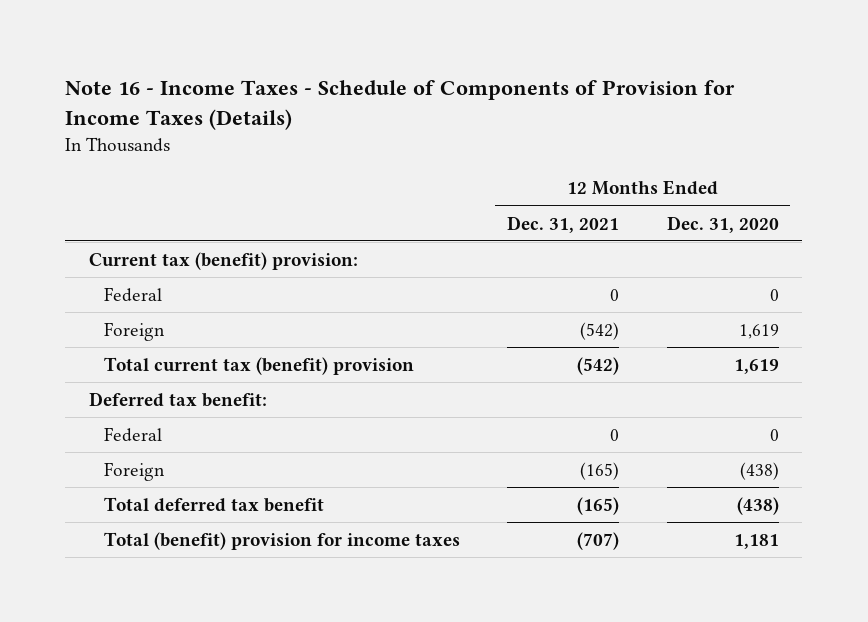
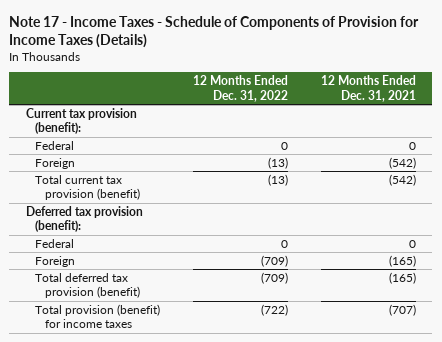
[65,80,736,130] Note 16 - Income Taxes - Schedule of Components of Provision for Income Taxes (Details) -> [9,16,420,49] Note 17 - Income Taxes - Schedule of Components of Provision for Income Taxes (Details)
[666,215,779,233] Dec. 31, 2020 -> none
none -> [193,75,289,102] 12 Months Ended Dec. 31, 2022
[89,251,359,270] Current tax (benefit) provision: -> [25,107,137,135] Current tax provision (benefit):
[103,356,414,375] Total current tax (benefit) provision -> [35,174,140,201] Total current tax provision (benefit)
[89,391,268,407] Deferred tax benefit: -> [25,205,143,233] Deferred tax provision (benefit):
[103,496,324,512] Total deferred tax benefit -> [35,272,140,299] Total deferred tax provision (benefit)
[103,531,460,550] Total (benefit) provision for income taxes -> [35,303,161,329] Total provision (benefit) for income taxes

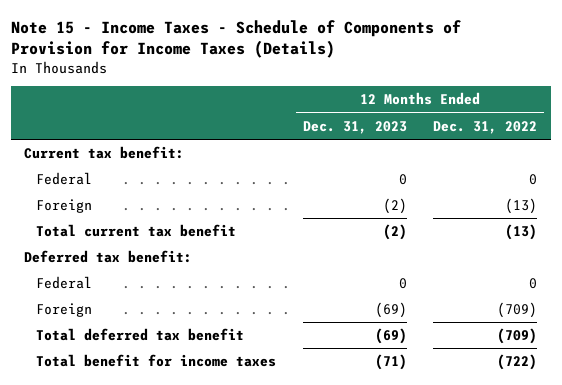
[9,16,420,49] Note 17 - Income Taxes - Schedule of Components of Provision for Income Taxes (Details) -> [11,19,462,58] Note 15 - Income Taxes - Schedule of Components of Provision for Income Taxes (Details)
[320,75,416,102] 12 Months Ended Dec. 31, 2021 -> none
none -> [302,120,407,134] Dec. 31, 2023
[25,107,137,135] Current tax provision (benefit): -> [24,146,185,160] Current tax benefit:
[35,174,140,201] Total current tax provision (benefit) -> [36,224,237,238] Total current tax benefit
[25,205,143,233] Deferred tax provision (benefit): -> [24,250,193,264] Deferred tax benefit:
[35,272,140,299] Total deferred tax provision (benefit) -> [36,328,245,342] Total deferred tax benefit
[35,303,161,329] Total provision (benefit) for income taxes -> [36,354,277,368] Total benefit for income taxes

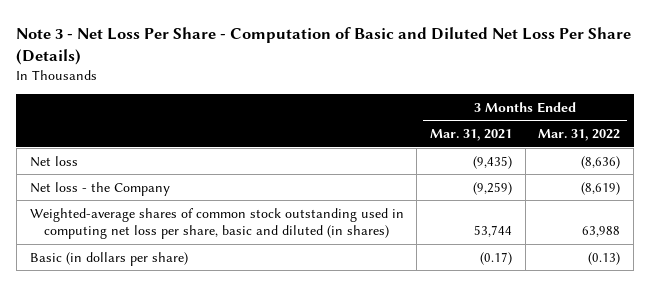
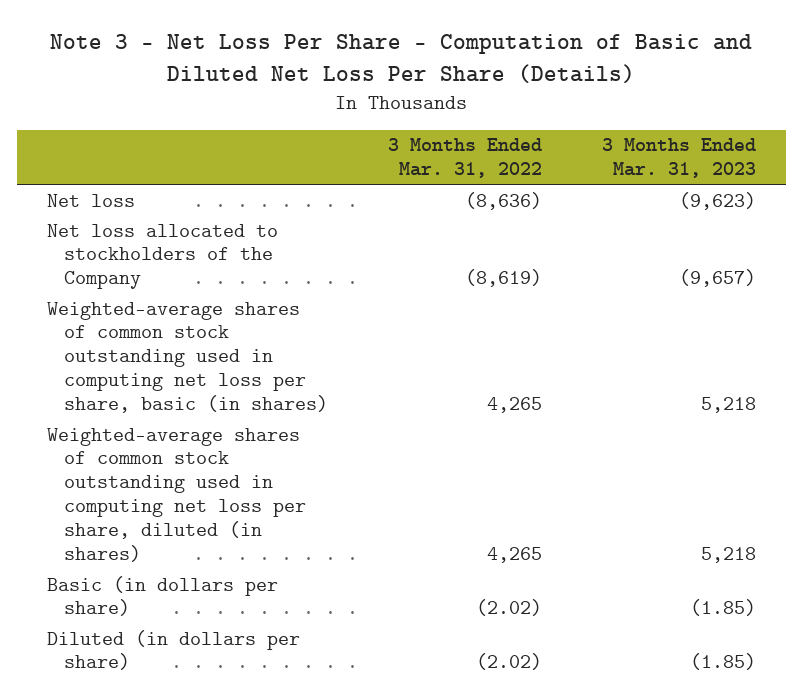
[430,129,513,142] Mar. 31, 2021 -> none
none -> [601,138,756,179] 3 Months Ended Mar. 31, 2023
[29,181,170,196] Net loss - the Company -> [47,223,279,290] Net loss allocated to stockholders of the Company
[29,207,404,240] Weighted-average shares of common stock outstanding used in computing net loss per share, basic and diluted (in shares) -> [47,301,328,413] Weighted-average shares of common stock outstanding used in computing net loss per share, basic (in shares)
[582,226,621,238] 63,988 -> [486,396,542,413] 4,265
none -> [47,427,306,562] Weighted-average shares of common stock outstanding used in computing net loss per share, diluted (in shares)
[588,251,621,265] (0.13) -> [475,599,542,617] (2.02)
none -> [47,629,301,671] Diluted (in dollars per share)

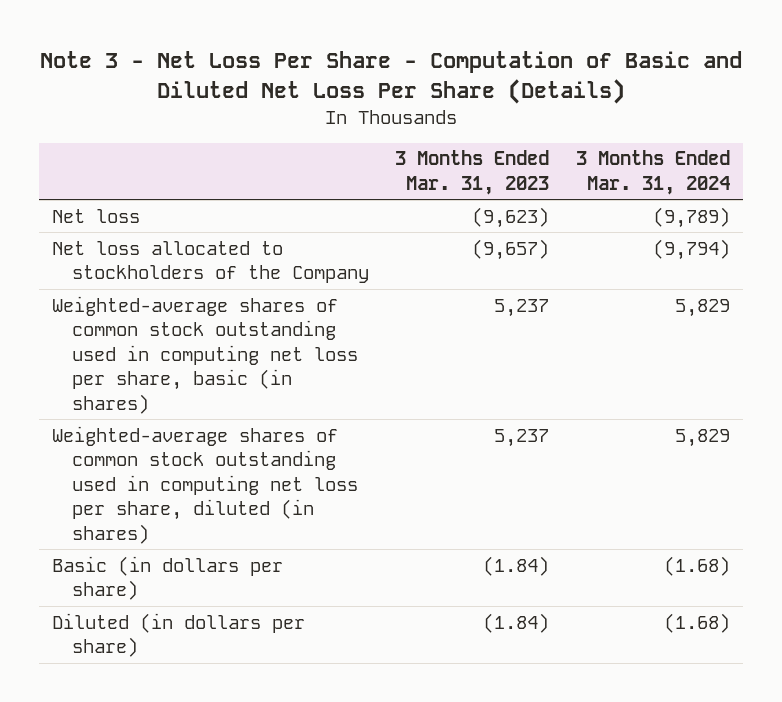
[387,138,542,179] 3 Months Ended Mar. 31, 2022 -> none
none -> [575,150,730,195] 3 Months Ended Mar. 31, 2024
[700,396,756,413] 5,218 -> [494,298,550,317] 5,237
[700,546,756,563] 5,218 -> [494,428,550,447] 5,237
[689,599,756,617] (1.85) -> [483,555,550,576] (1.84)
[689,653,756,671] (1.85) -> [483,612,550,633] (1.84)

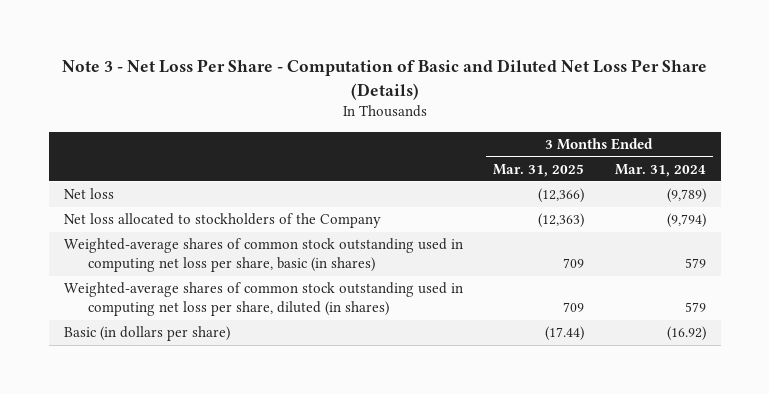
[395,150,550,195] 3 Months Ended Mar. 31, 2023 -> none
none -> [493,163,585,177] Mar. 31, 2025
[52,612,306,658] Diluted (in dollars per share) -> none
[674,298,730,317] 5,829 -> [684,258,706,269] 579
[674,428,730,447] 5,829 -> [684,302,706,313] 579
[663,555,730,576] (1.68) -> [666,326,706,342] (16.92)

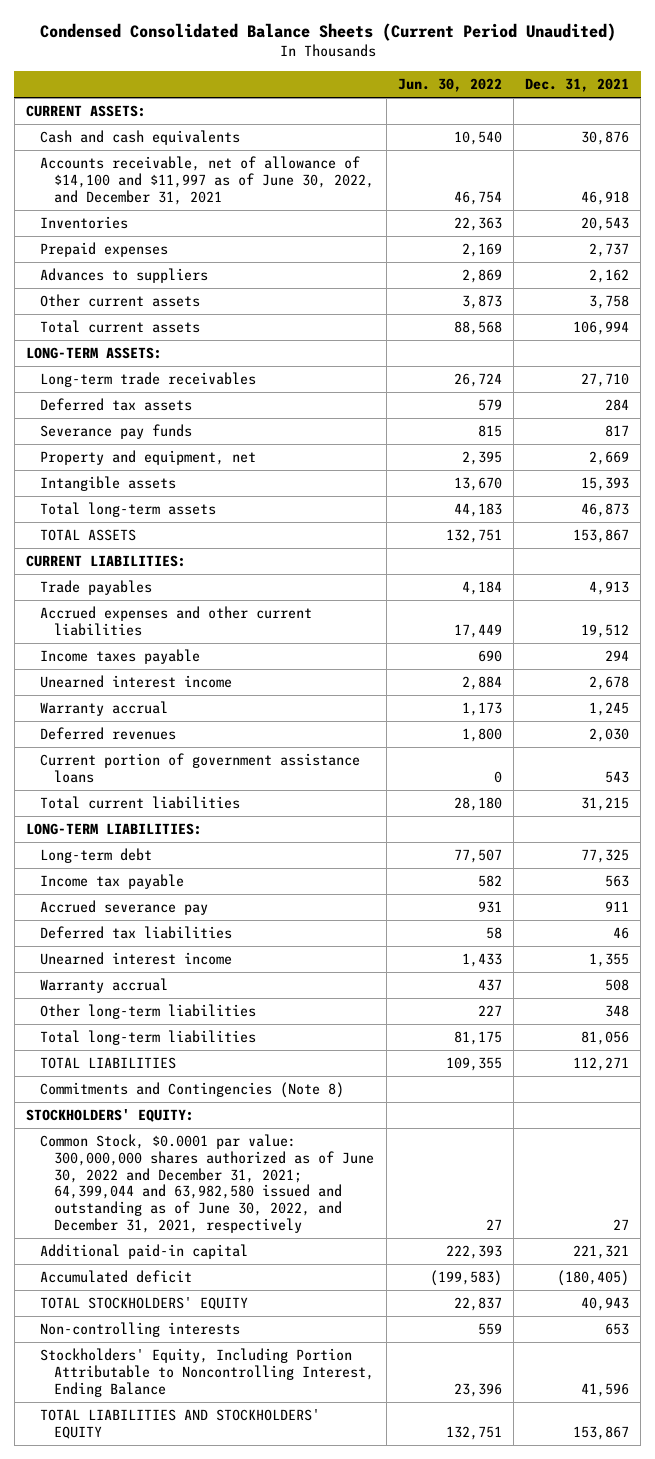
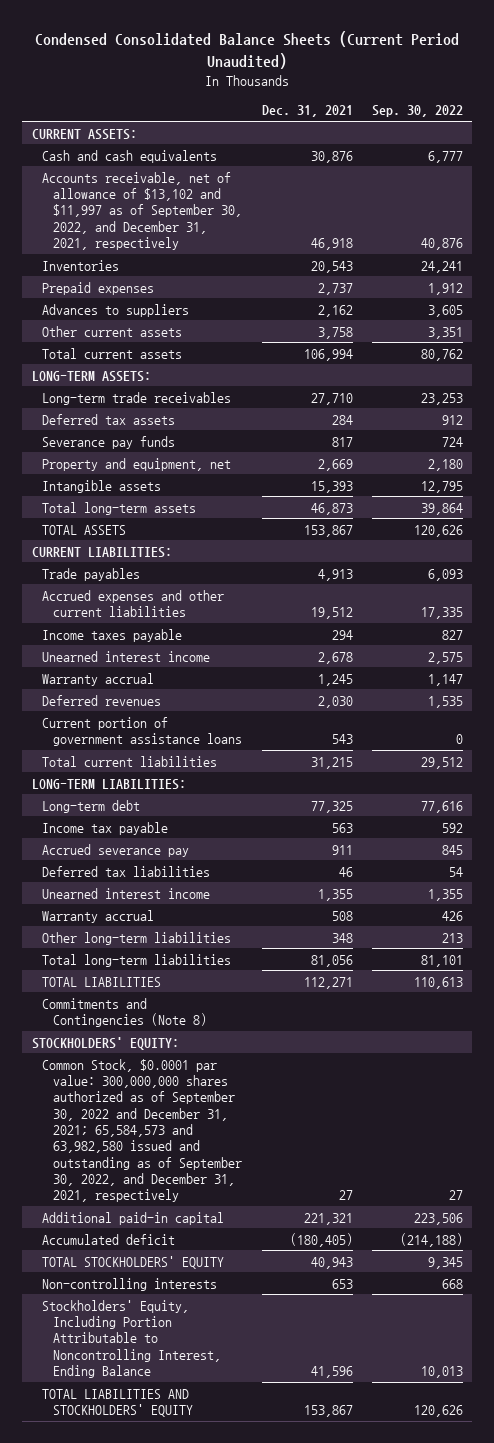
[397,78,502,93] Jun. 30, 2022 -> none
none -> [371,105,463,118] Sep. 30, 2022
[40,156,375,205] Accounts receivable, net of allowance of $14,100 and $11,997 as of June 30, 2022, and December 31, 2021 -> [42,171,243,250] Accounts receivable, net of allowance of $13,102 and $11,997 as of September 30, 2022, and December 31, 2021, respectively
[40,1134,375,1233] Common Stock, $0.0001 par value: 300,000,000 shares authorized as of June 30, 2022 and December 31, 2021; 64,399,044 and 63,982,580 issued and outstanding as of June 30, 2022, and December 31, 2021, respectively -> [42,1058,243,1203] Common Stock, $0.0001 par value: 300,000,000 shares authorized as of September 30, 2022 and December 31, 2021; 65,584,573 and 63,982,580 issued and outstanding as of September 30, 2022, and December 31, 2021, respectively

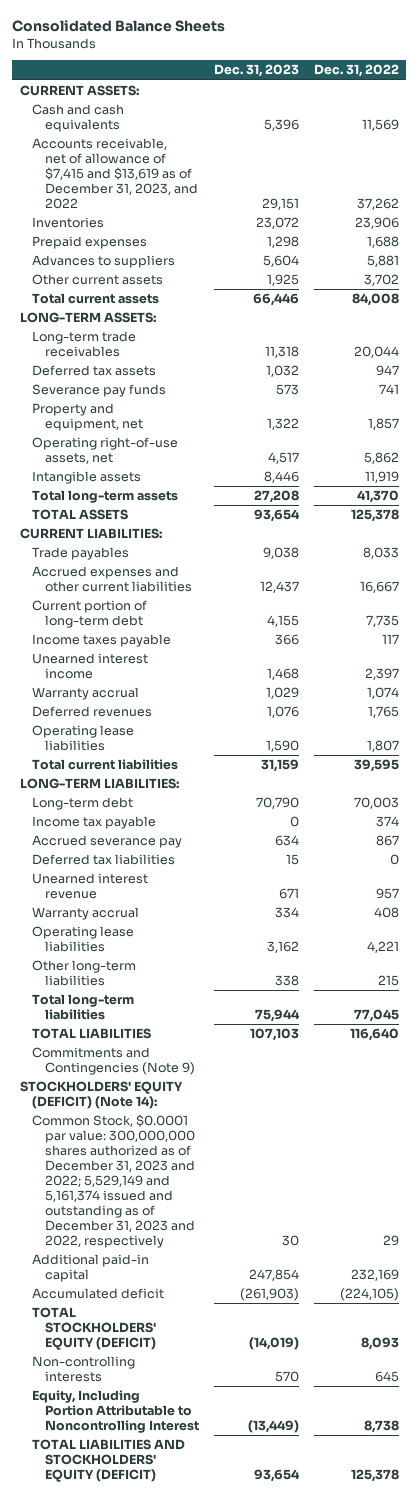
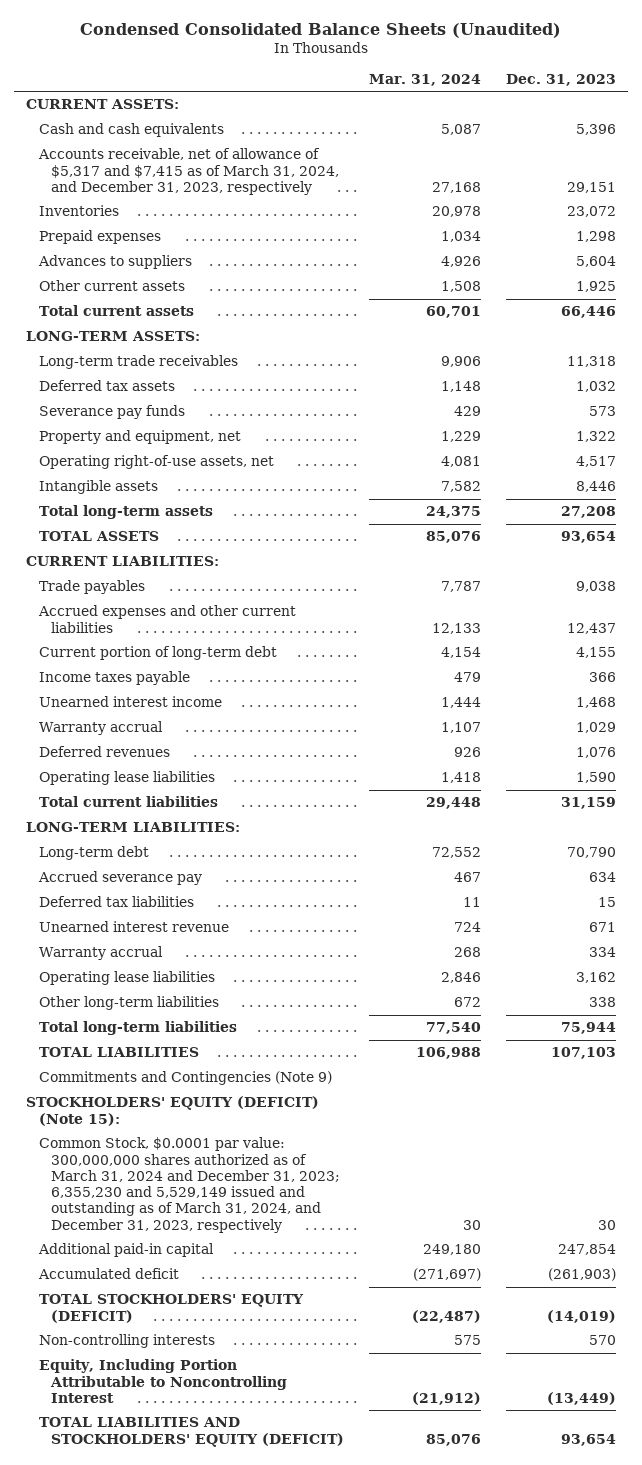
[12,20,226,33] Consolidated Balance Sheets -> [79,22,561,38] Condensed Consolidated Balance Sheets (Unaudited)
[313,64,399,78] Dec. 31, 2022 -> none
none -> [368,73,481,86] Mar. 31, 2024
[32,138,198,210] Accounts receivable, net of allowance of $7,415 and $13,619 as of December 31, 2023, and 2022 -> [37,148,340,195] Accounts receivable, net of allowance of $5,317 and $7,415 as of March 31, 2024, and December 31, 2023, respectively
[32,816,157,830] Income tax payable -> none
[19,1081,183,1110] STOCKHOLDERS' EQUITY (DEFICIT) (Note 14): -> [26,1096,320,1126] STOCKHOLDERS' EQUITY (DEFICIT) (Note 15):
[32,1114,195,1249] Common Stock, $0.0001 par value: 300,000,000 shares authorized as of December 31, 2023 and 2022; 5,529,149 and 5,161,374 issued and outstanding as of December 31, 2023 and 2022, respectively -> [38,1137,341,1233] Common Stock, $0.0001 par value: 300,000,000 shares authorized as of March 31, 2024 and December 31, 2023; 6,355,230 and 5,529,149 issued and outstanding as of March 31, 2024, and December 31, 2023, respectively

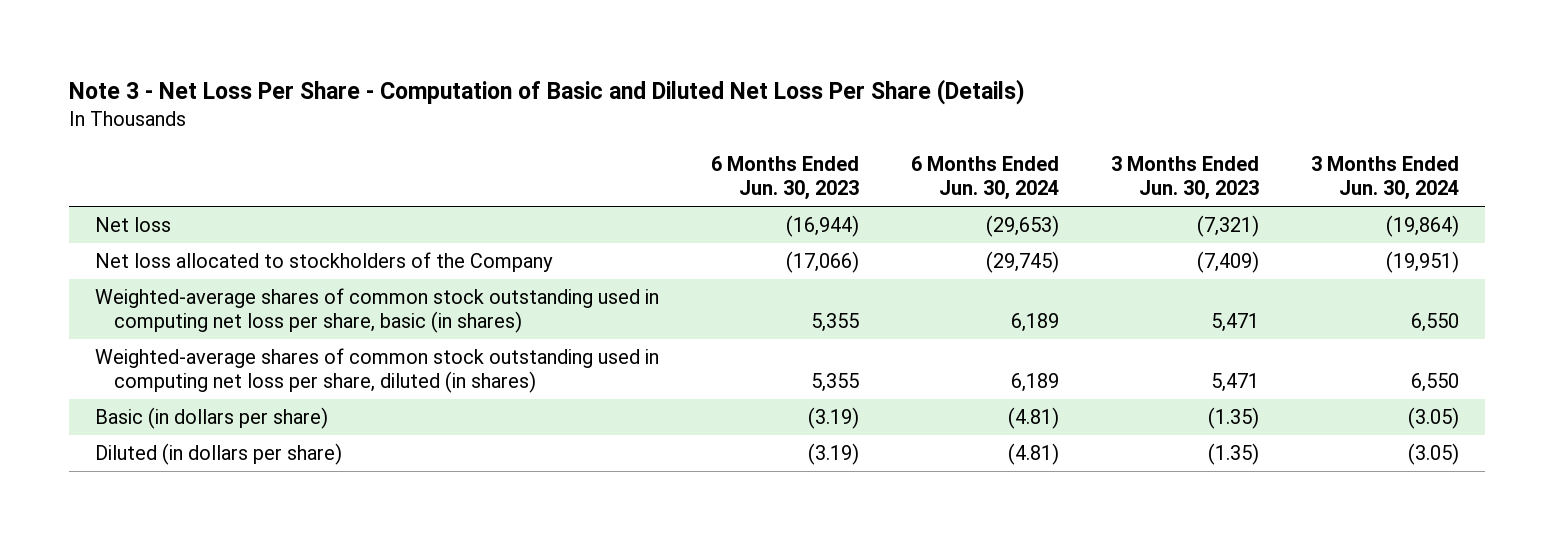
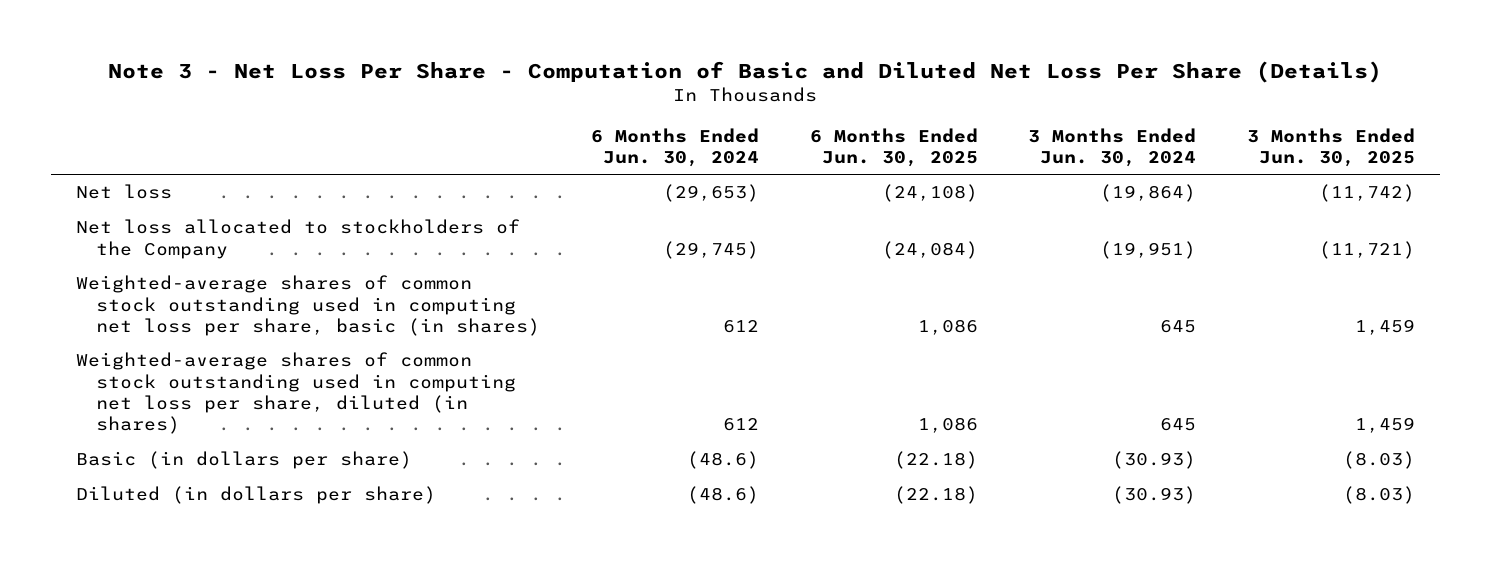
[710,156,859,200] 6 Months Ended Jun. 30, 2023 -> none
[1110,156,1259,200] 3 Months Ended Jun. 30, 2023 -> none
none -> [809,127,978,167] 6 Months Ended Jun. 30, 2025
none -> [1246,127,1415,167] 3 Months Ended Jun. 30, 2025
[1010,312,1059,332] 6,189 -> [723,320,760,334] 612
[1410,312,1459,332] 6,550 -> [1160,320,1197,334] 645
[1010,372,1059,392] 6,189 -> [723,418,760,432] 612
[1410,372,1459,392] 6,550 -> [1160,418,1197,432] 645
[1007,407,1059,430] (4.81) -> [687,451,760,470] (48.6)
[1407,407,1459,430] (3.05) -> [1112,451,1197,470] (30.93)
[1007,443,1059,466] (4.81) -> [687,486,760,505] (48.6)
[1407,443,1459,466] (3.05) -> [1112,486,1197,505] (30.93)

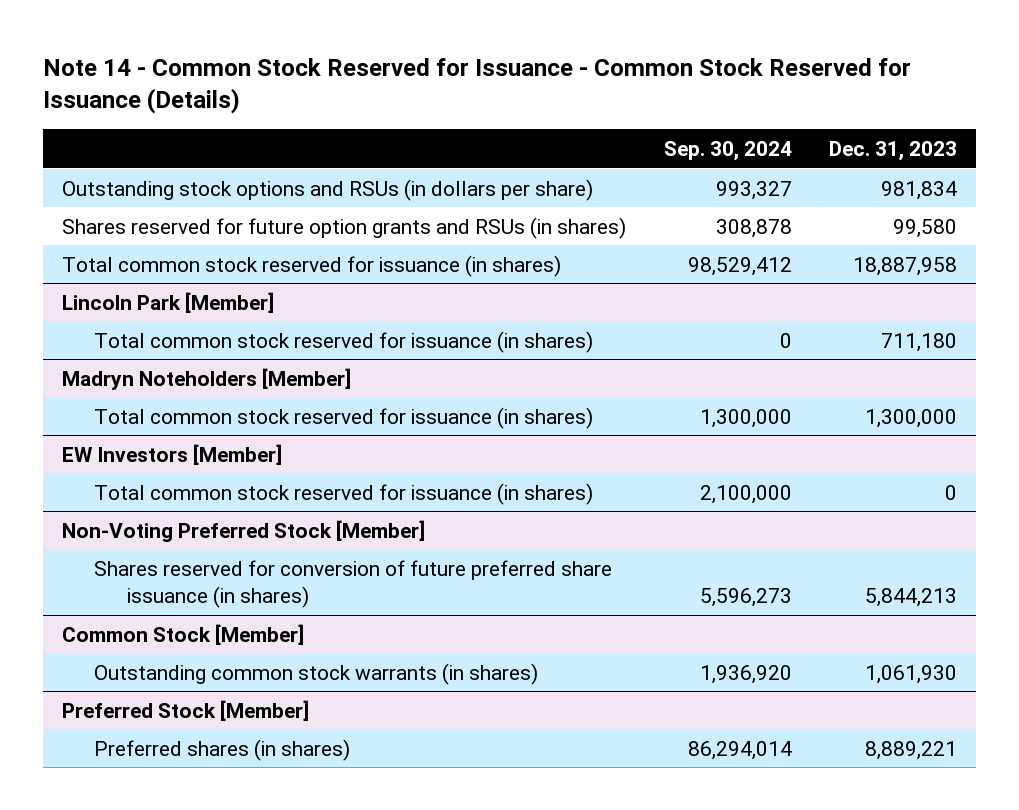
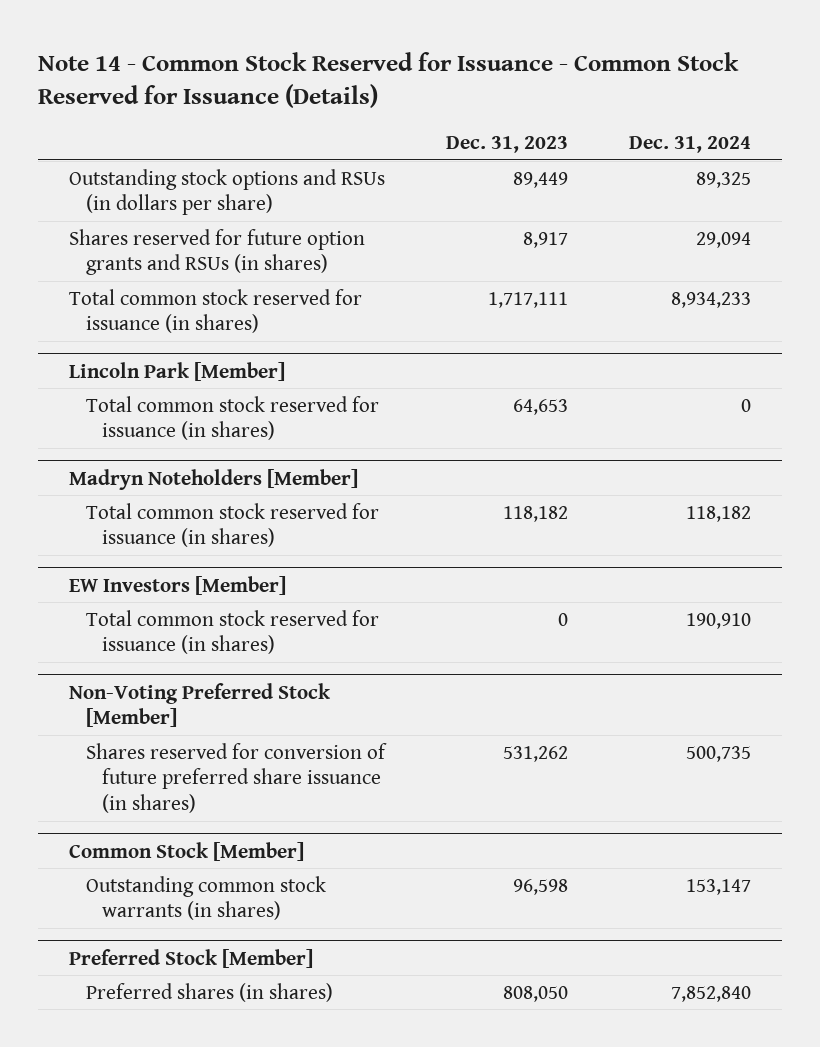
[663,140,792,161] Sep. 30, 2024 -> none
none -> [629,136,752,154] Dec. 31, 2024
[881,180,958,200] 981,834 -> [513,171,569,188] 89,449
[893,218,958,238] 99,580 -> [523,231,569,248] 8,917
[853,256,958,276] 18,887,958 -> [488,291,569,308] 1,717,111
[881,332,958,352] 711,180 -> [513,398,569,415] 64,653
[865,408,958,428] 1,300,000 -> [503,505,569,522] 118,182
[865,587,958,607] 5,844,213 -> [503,745,569,762] 531,262
[865,664,958,684] 1,061,930 -> [513,878,569,895] 96,598
[865,740,958,760] 8,889,221 -> [503,985,569,1002] 808,050

